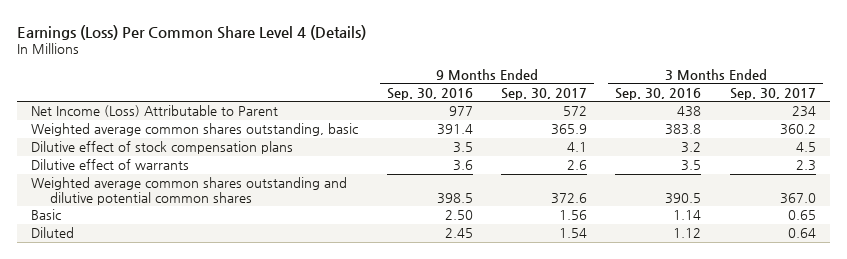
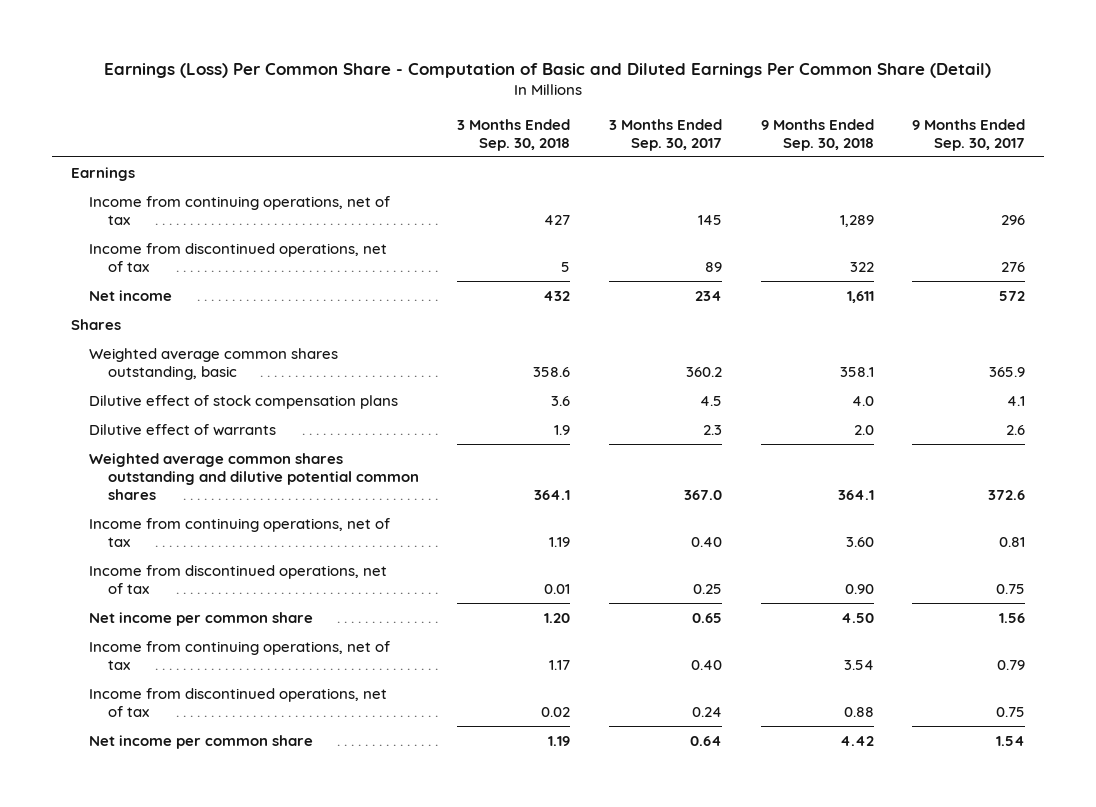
[17,24,367,40] Earnings (Loss) Per Common Share Level 4 (Details) -> [104,62,992,78] Earnings (Loss) Per Common Share - Computation of Basic and Diluted Earnings Per Common Share (Detail)
[386,87,473,100] Sep. 30, 2016 -> none
[615,87,702,100] Sep. 30, 2016 -> none
none -> [457,118,571,151] 3 Months Ended Sep. 30, 2018
none -> [760,118,874,151] 9 Months Ended Sep. 30, 2018
none -> [70,166,135,181] Earnings
none -> [89,195,391,225] Income from continuing operations, net of tax
none -> [89,242,388,272] Income from discontinued operations, net of tax
[31,105,279,118] Net Income (Loss) Attributable to Parent -> [89,289,173,301] Net income
none -> [70,318,121,330] Shares
none -> [89,517,391,547] Income from continuing operations, net of tax
none -> [89,564,388,594] Income from discontinued operations, net of tax
[31,209,62,221] Basic -> [89,611,314,626] Net income per common share
none -> [89,640,391,670] Income from continuing operations, net of tax
none -> [89,687,388,717] Income from discontinued operations, net of tax
[31,227,75,239] Diluted -> [89,734,314,749] Net income per common share

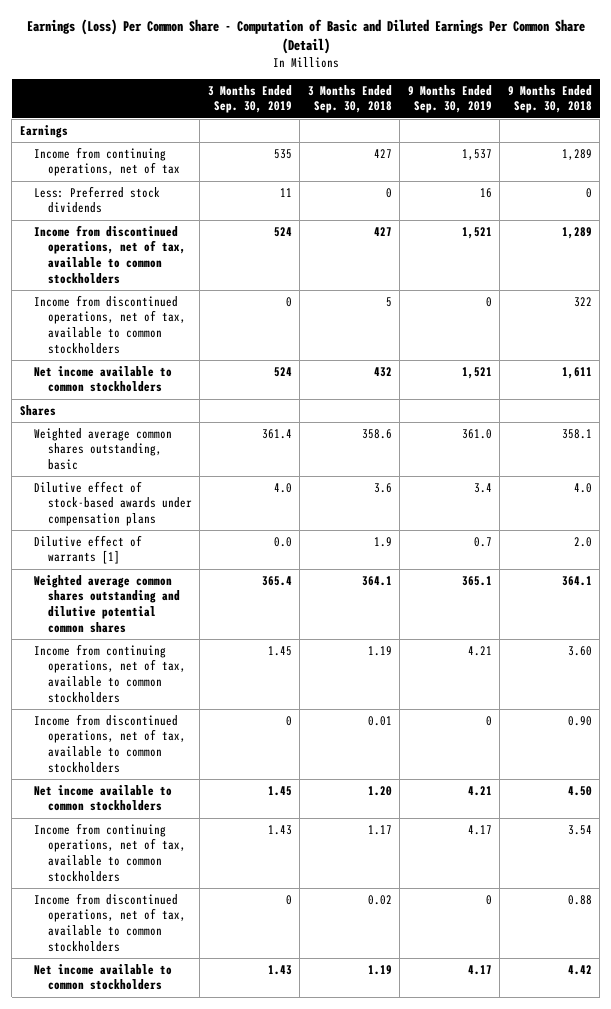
[608,118,722,151] 3 Months Ended Sep. 30, 2017 -> none
[912,118,1026,151] 9 Months Ended Sep. 30, 2017 -> none
none -> [207,84,292,114] 3 Months Ended Sep. 30, 2019
none -> [407,84,492,114] 9 Months Ended Sep. 30, 2019
none -> [33,185,160,214] Less: Preferred stock dividends
none -> [33,224,186,284] Income from discontinued operations, net of tax, available to common stockholders
[89,242,388,272] Income from discontinued operations, net of tax -> [33,294,186,354] Income from discontinued operations, net of tax, available to common stockholders
[89,289,173,301] Net income -> [33,365,172,393] Net income available to common stockholders
[89,394,399,409] Dilutive effect of stock compensation plans -> [33,480,192,526] Dilutive effect of stock-based awards under compensation plans
[89,423,277,436] Dilutive effect of warrants -> [33,534,142,565] Dilutive effect of warrants [1]
[89,517,391,547] Income from continuing operations, net of tax -> [33,643,186,703] Income from continuing operations, net of tax, available to common stockholders
[89,564,388,594] Income from discontinued operations, net of tax -> [33,713,186,773] Income from discontinued operations, net of tax, available to common stockholders
[89,611,314,626] Net income per common share -> [33,784,172,812] Net income available to common stockholders
[89,640,391,670] Income from continuing operations, net of tax -> [33,822,186,882] Income from continuing operations, net of tax, available to common stockholders
[89,687,388,717] Income from discontinued operations, net of tax -> [33,892,186,952] Income from discontinued operations, net of tax, available to common stockholders
[89,734,314,749] Net income per common share -> [33,963,172,991] Net income available to common stockholders

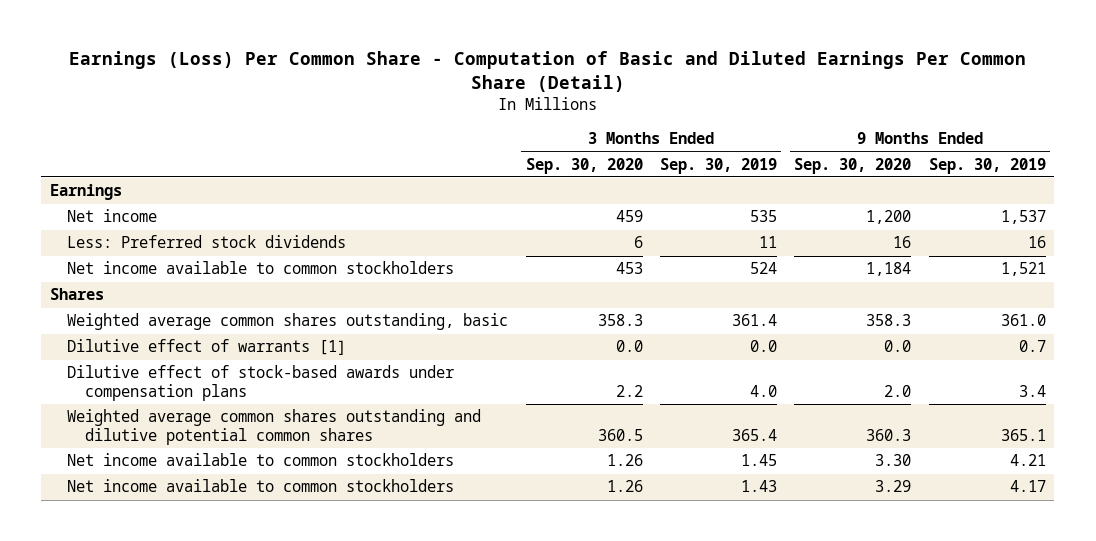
[307,84,392,114] 3 Months Ended Sep. 30, 2018 -> none
[507,84,592,114] 9 Months Ended Sep. 30, 2018 -> none
none -> [525,157,643,174] Sep. 30, 2020
none -> [794,157,912,174] Sep. 30, 2020
[33,146,180,177] Income from continuing operations, net of tax -> [67,209,158,223] Net income
[33,224,186,284] Income from discontinued operations, net of tax, available to common stockholders -> none
[33,294,186,354] Income from discontinued operations, net of tax, available to common stockholders -> none
[33,480,192,526] Dilutive effect of stock-based awards under compensation plans -> [67,365,455,401] Dilutive effect of stock-based awards under compensation plans
[33,643,186,703] Income from continuing operations, net of tax, available to common stockholders -> none
[33,713,186,773] Income from discontinued operations, net of tax, available to common stockholders -> none
[33,822,186,882] Income from continuing operations, net of tax, available to common stockholders -> none
[33,892,186,952] Income from discontinued operations, net of tax, available to common stockholders -> none

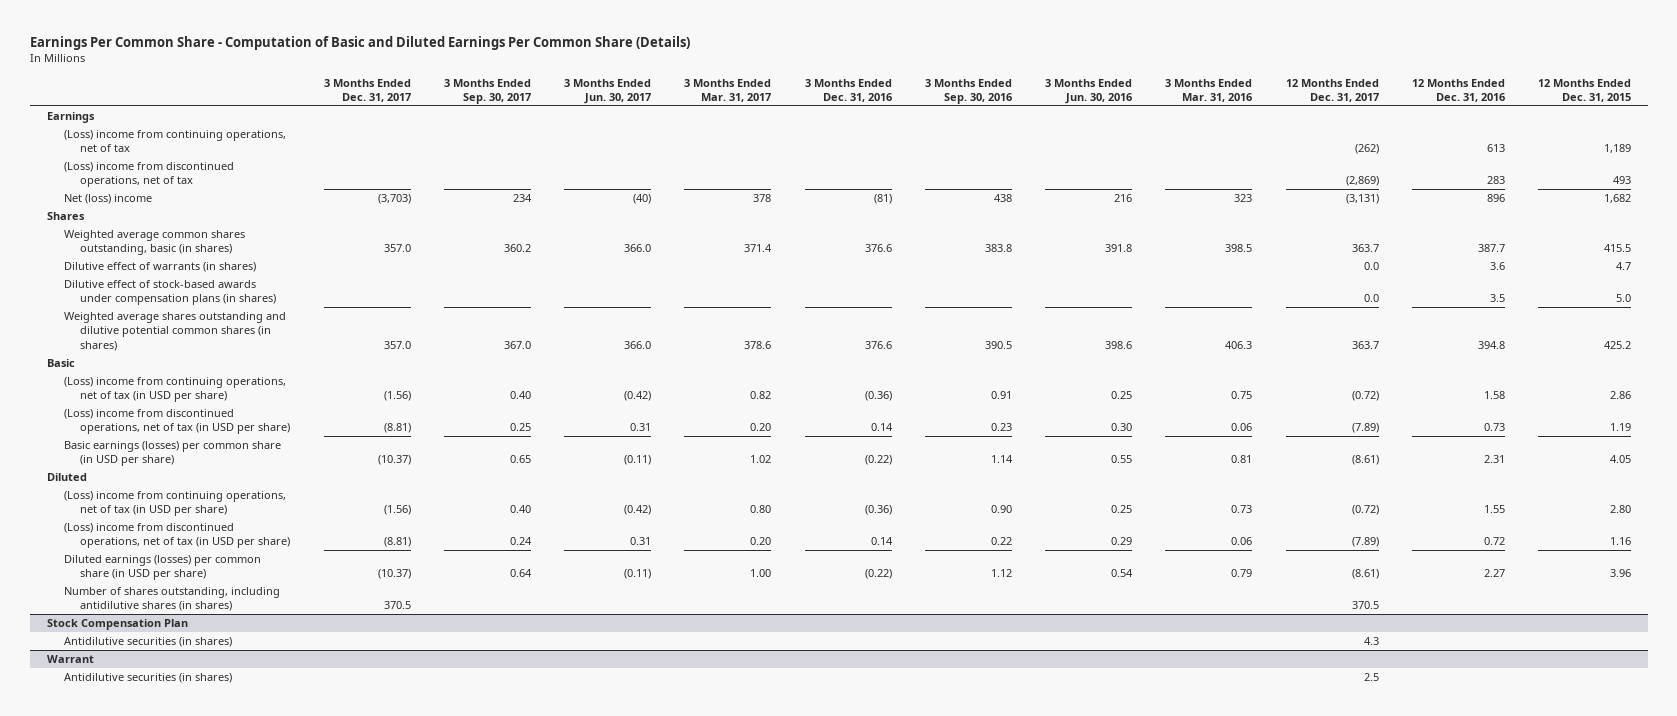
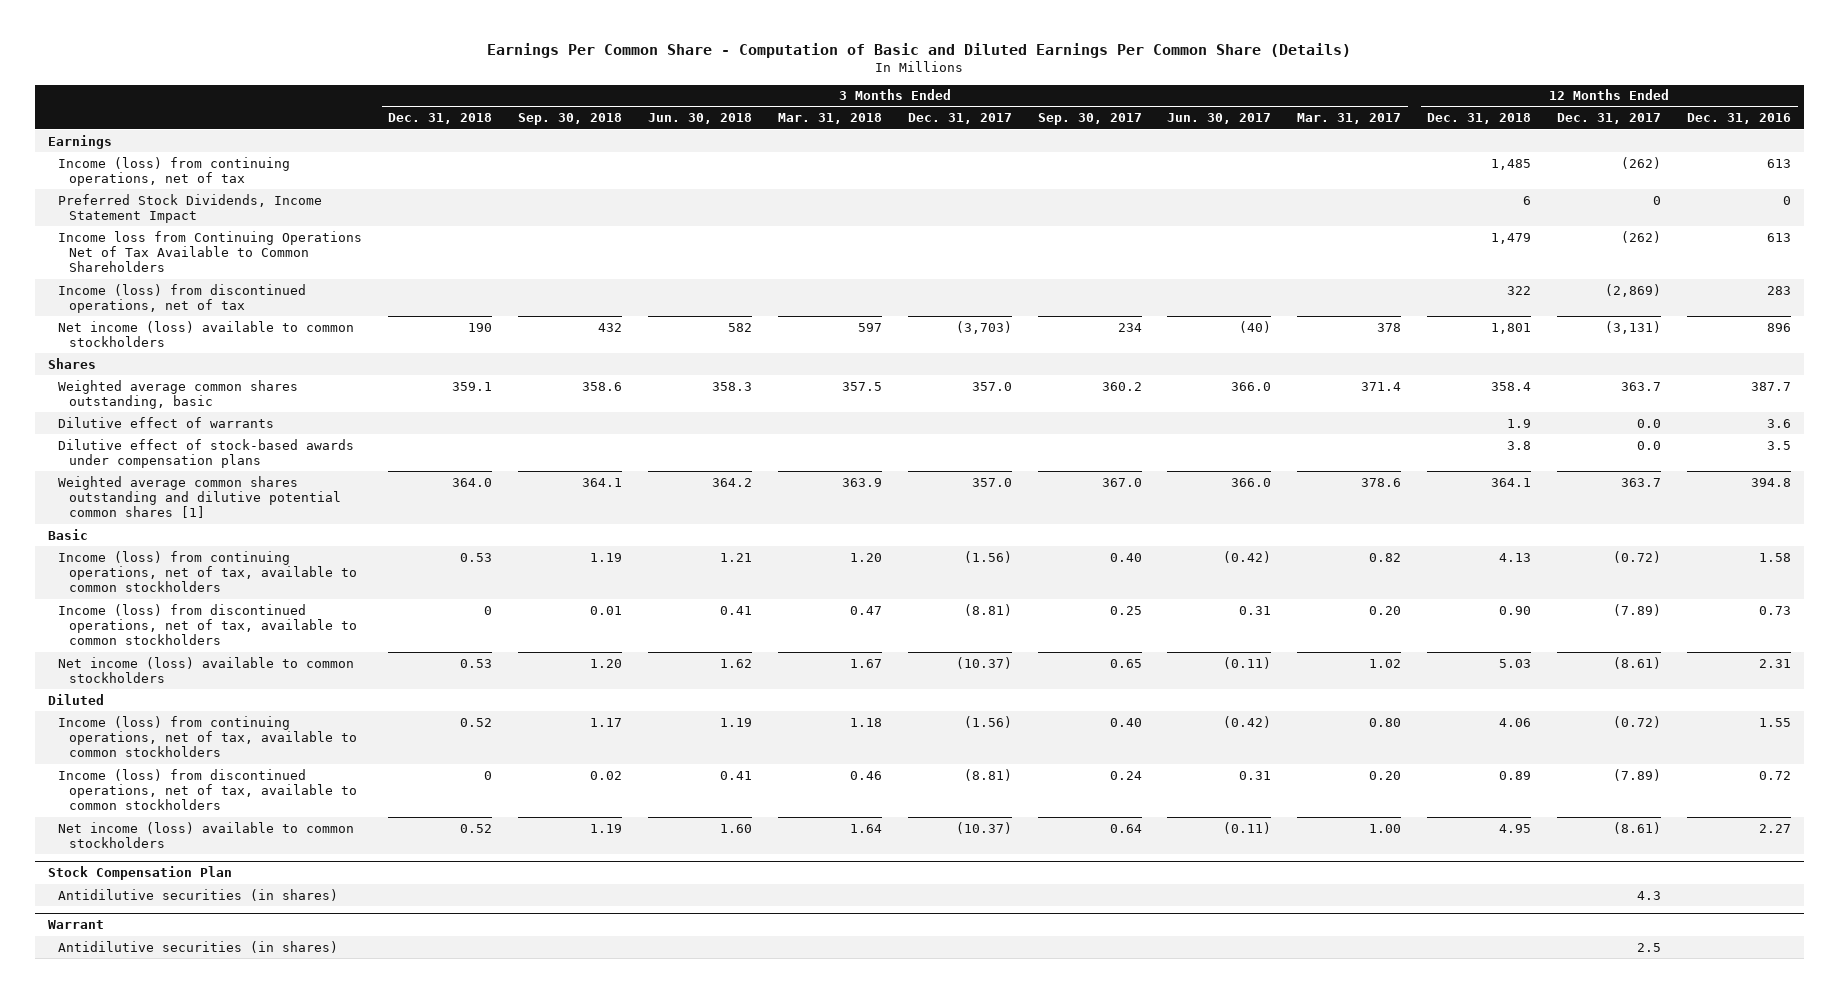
[804,78,892,103] 3 Months Ended Dec. 31, 2016 -> none
[924,78,1012,105] 3 Months Ended Sep. 30, 2016 -> none
[1045,78,1133,105] 3 Months Ended Jun. 30, 2016 -> none
[1165,78,1253,103] 3 Months Ended Mar. 31, 2016 -> none
[1537,78,1631,103] 12 Months Ended Dec. 31, 2015 -> none
none -> [387,113,492,125] Dec. 31, 2018
none -> [517,113,622,126] Sep. 30, 2018
none -> [647,113,752,125] Jun. 30, 2018
none -> [777,113,882,125] Mar. 31, 2018
none -> [1427,113,1532,125] Dec. 31, 2018
[63,129,286,153] (Loss) income from continuing operations, net of tax -> [58,156,291,187] Income (loss) from continuing operations, net of tax
none -> [58,193,323,224] Preferred Stock Dividends, Income Statement Impact
none -> [58,230,363,273] Income loss from Continuing Operations Net of Tax Available to Common Shareholders
[63,161,234,188] (Loss) income from discontinued operations, net of tax -> [58,283,307,314] Income (loss) from discontinued operations, net of tax
[63,193,152,204] Net (loss) income -> [58,320,355,348] Net income (loss) available to common stockholders
[63,229,245,256] Weighted average common shares outstanding, basic (in shares) -> [58,379,299,410] Weighted average common shares outstanding, basic
[63,261,256,272] Dilutive effect of warrants (in shares) -> [58,416,275,428] Dilutive effect of warrants
[63,279,277,306] Dilutive effect of stock-based awards under compensation plans (in shares) -> [58,438,355,469] Dilutive effect of stock-based awards under compensation plans
[63,311,286,351] Weighted average shares outstanding and dilutive potential common shares (in shares) -> [58,475,341,519] Weighted average common shares outstanding and dilutive potential common shares [1]
[63,376,286,403] (Loss) income from continuing operations, net of tax (in USD per share) -> [58,550,357,593] Income (loss) from continuing operations, net of tax, available to common stockholders
[63,408,291,435] (Loss) income from discontinued operations, net of tax (in USD per share) -> [58,603,357,646] Income (loss) from discontinued operations, net of tax, available to common stockholders
[63,440,281,467] Basic earnings (losses) per common share (in USD per share) -> [58,656,355,684] Net income (loss) available to common stockholders
[63,586,280,612] Number of shares outstanding, including antidilutive shares (in shares) -> none
[63,490,286,517] (Loss) income from continuing operations, net of tax (in USD per share) -> [58,715,357,758] Income (loss) from continuing operations, net of tax, available to common stockholders
[63,522,291,549] (Loss) income from discontinued operations, net of tax (in USD per share) -> [58,768,357,811] Income (loss) from discontinued operations, net of tax, available to common stockholders
[63,554,261,581] Diluted earnings (losses) per common share (in USD per share) -> [58,821,355,849] Net income (loss) available to common stockholders

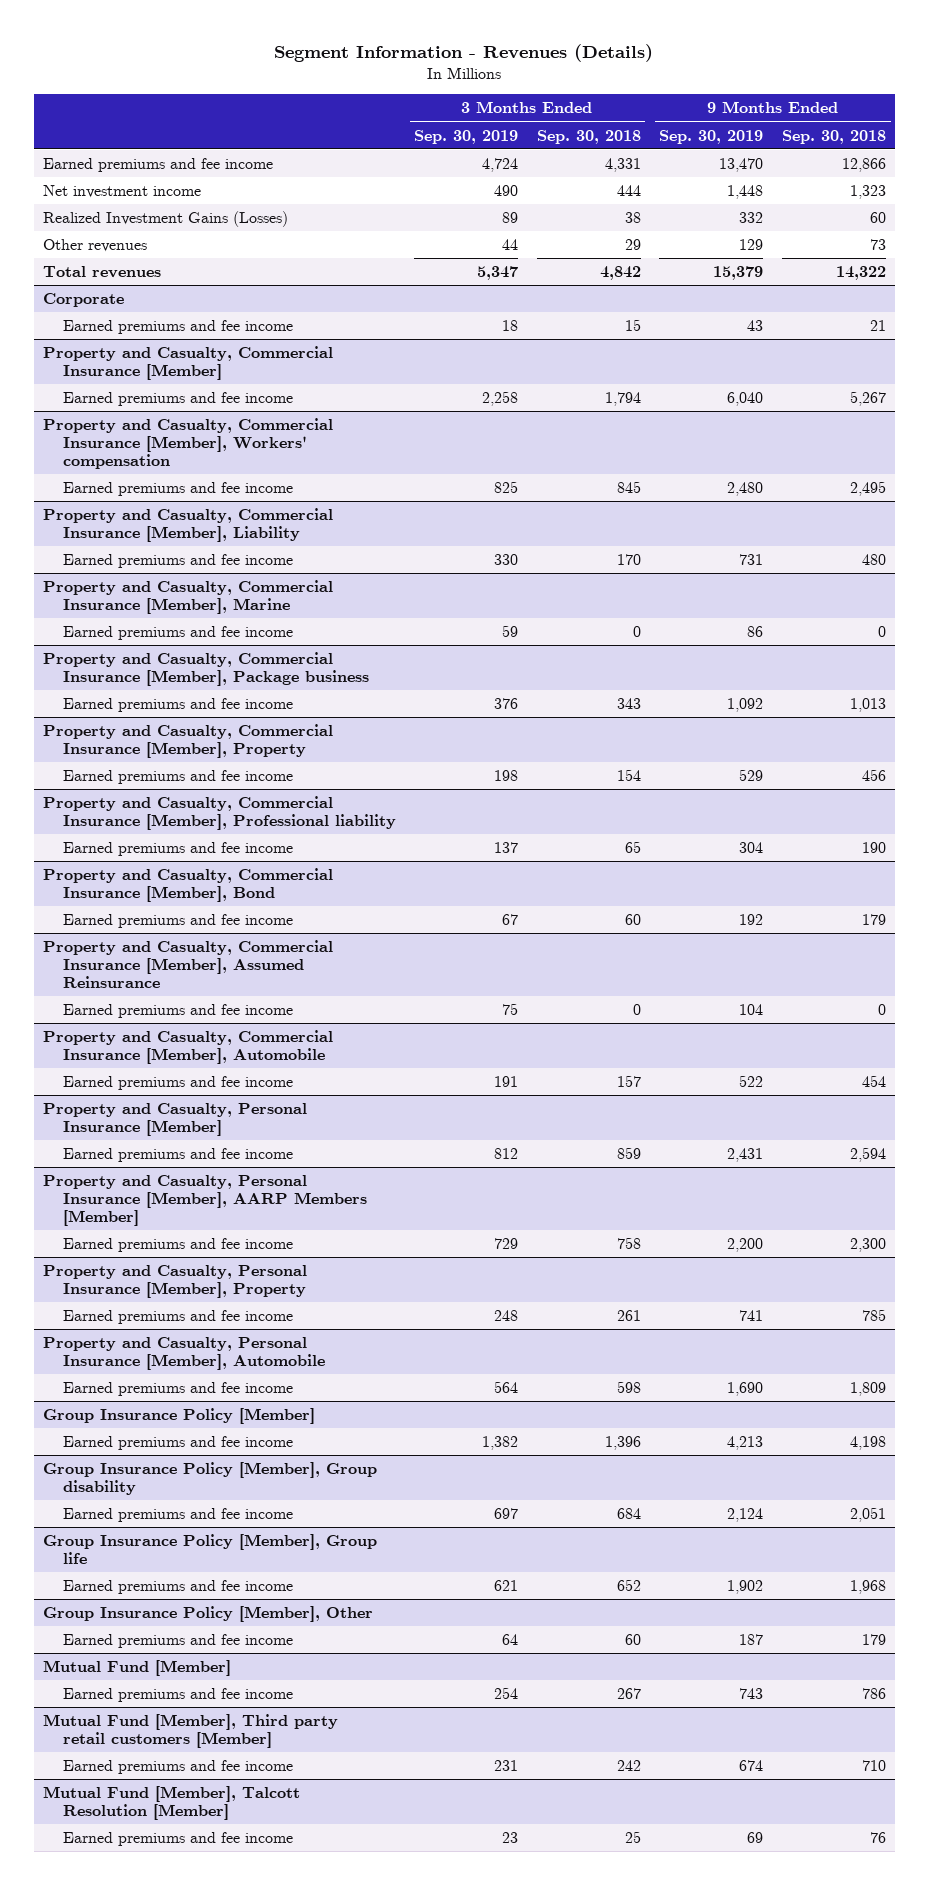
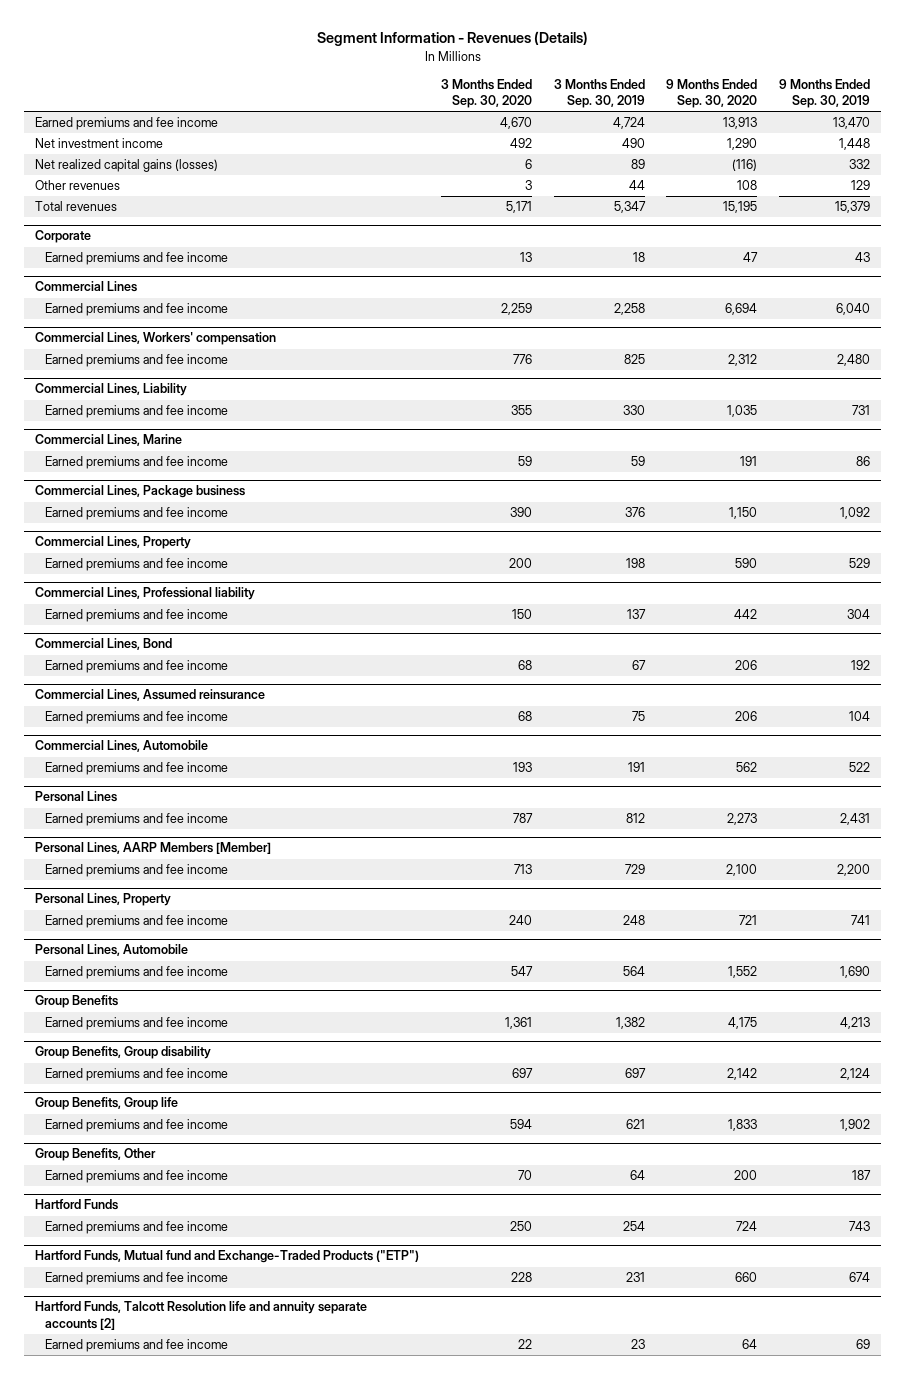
[536,129,641,144] Sep. 30, 2018 -> none
[781,129,886,144] Sep. 30, 2018 -> none
none -> [440,78,532,108] 3 Months Ended Sep. 30, 2020
none -> [666,78,758,108] 9 Months Ended Sep. 30, 2020
[42,210,288,227] Realized Investment Gains (Losses) -> [34,159,218,173] Net realized capital gains (losses)
[42,345,333,380] Property and Casualty, Commercial Insurance [Member] -> [34,281,137,293] Commercial Lines
[42,417,333,469] Property and Casualty, Commercial Insurance [Member], Workers' compensation -> none
none -> [34,332,276,346] Commercial Lines, Workers' compensation
[42,507,333,542] Property and Casualty, Commercial Insurance [Member], Liability -> none
none -> [34,383,187,397] Commercial Lines, Liability
[42,579,333,614] Property and Casualty, Commercial Insurance [Member], Marine -> none
none -> [34,434,182,447] Commercial Lines, Marine
[42,651,369,686] Property and Casualty, Commercial Insurance [Member], Package business -> none
none -> [34,485,245,499] Commercial Lines, Package business
[42,723,333,758] Property and Casualty, Commercial Insurance [Member], Property -> none
none -> [34,536,191,550] Commercial Lines, Property
[42,795,396,830] Property and Casualty, Commercial Insurance [Member], Professional liability -> none
none -> [34,587,255,601] Commercial Lines, Professional liability
[42,867,333,902] Property and Casualty, Commercial Insurance [Member], Bond -> none
none -> [34,638,172,651] Commercial Lines, Bond
[42,939,333,988] Property and Casualty, Commercial Insurance [Member], Assumed Reinsurance -> none
none -> [34,689,265,702] Commercial Lines, Assumed reinsurance
[42,1029,333,1064] Property and Casualty, Commercial Insurance [Member], Automobile -> none
none -> [34,740,208,753] Commercial Lines, Automobile
[42,1102,307,1136] Property and Casualty, Personal Insurance [Member] -> [34,791,117,803] Personal Lines
[42,1174,367,1226] Property and Casualty, Personal Insurance [Member], AARP Members [Member] -> none
none -> [34,842,271,855] Personal Lines, AARP Members [Member]
[42,1264,307,1298] Property and Casualty, Personal Insurance [Member], Property -> none
none -> [34,893,171,907] Personal Lines, Property
[42,1336,325,1370] Property and Casualty, Personal Insurance [Member], Automobile -> none
none -> [34,944,188,957] Personal Lines, Automobile
[42,1407,315,1424] Group Insurance Policy [Member] -> [34,995,118,1009] Group Benefits
[42,1461,377,1495] Group Insurance Policy [Member], Group disability -> none
none -> [34,1046,211,1060] Group Benefits, Group disability
[42,1533,377,1564] Group Insurance Policy [Member], Group life -> none
none -> [34,1097,178,1111] Group Benefits, Group life
[42,1605,373,1622] Group Insurance Policy [Member], Other -> none
none -> [34,1148,156,1162] Group Benefits, Other
[42,1659,231,1676] Mutual Fund [Member] -> [34,1199,118,1211] Hartford Funds
[42,1713,338,1748] Mutual Fund [Member], Third party retail customers [Member] -> none
none -> [34,1250,419,1264] Hartford Funds, Mutual fund and Exchange-Traded Products ("ETP")
[42,1785,300,1820] Mutual Fund [Member], Talcott Resolution [Member] -> none
none -> [34,1301,367,1330] Hartford Funds, Talcott Resolution life and annuity separate accounts [2]

